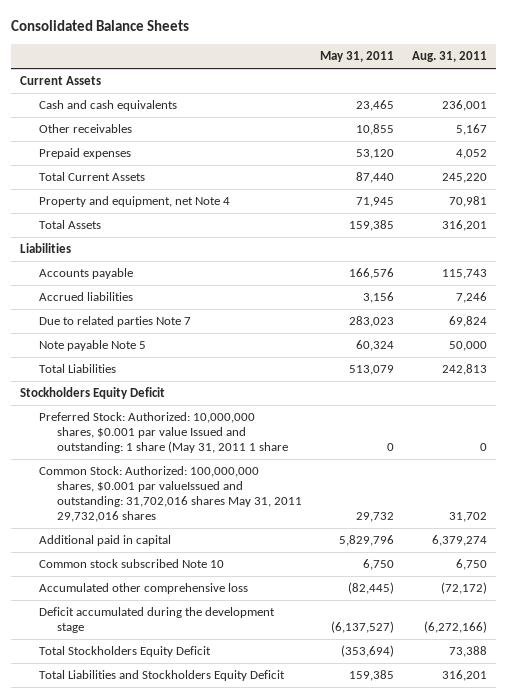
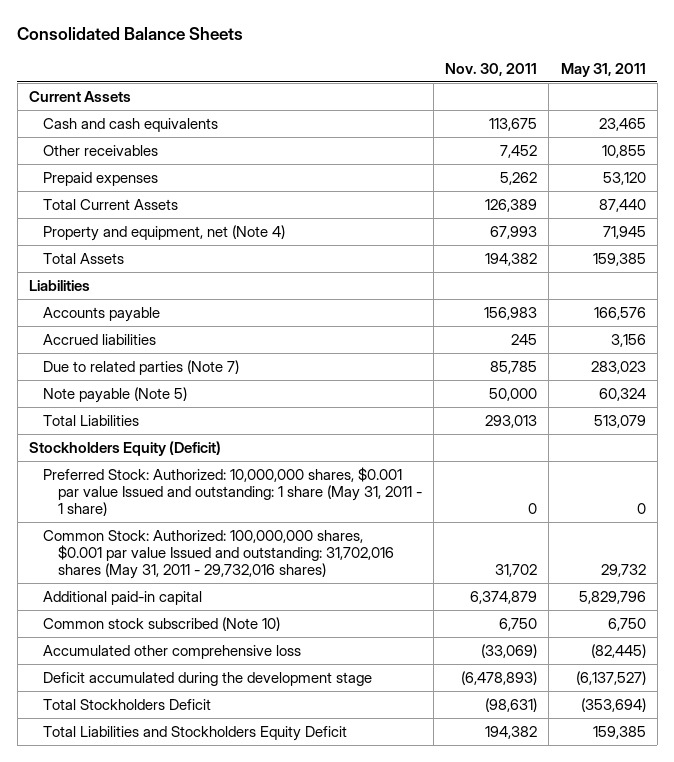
[411,51,487,63] Aug. 31, 2011 -> none
none -> [445,63,538,77] Nov. 30, 2011
[38,196,230,208] Property and equipment, net Note 4 -> [43,224,286,241] Property and equipment, net (Note 4)
[38,316,191,328] Due to related parties Note 7 -> [43,359,240,375] Due to related parties (Note 7)
[38,340,146,352] Note payable Note 5 -> [43,386,188,403] Note payable (Note 5)
[20,387,166,400] Stockholders Equity Deficit -> [28,440,221,456] Stockholders Equity (Deficit)
[38,412,289,454] Preferred Stock: Authorized: 10,000,000 shares, $0.001 par value Issued and outstanding: 1 share (May 31, 2011 1 share -> [43,466,423,517] Preferred Stock: Authorized: 10,000,000 shares, $0.001 par value Issued and outstanding: 1 share (May 31, 2011 - 1 share)
[38,466,303,523] Common Stock: Authorized: 100,000,000 shares, $0.001 par valueIssued and outstanding: 31,702,016 shares May 31, 2011 29,732,016 shares -> [43,529,395,580] Common Stock: Authorized: 100,000,000 shares, $0.001 par value Issued and outstanding: 31,702,016 shares (May 31, 2011 - 29,732,016 shares)
[38,535,171,547] Additional paid in capital -> [43,590,203,605] Additional paid-in capital
[38,559,224,569] Common stock subscribed Note 10 -> [43,616,281,631] Common stock subscribed (Note 10)
[38,646,211,658] Total Stockholders Equity Deficit -> [43,698,212,710] Total Stockholders Deficit

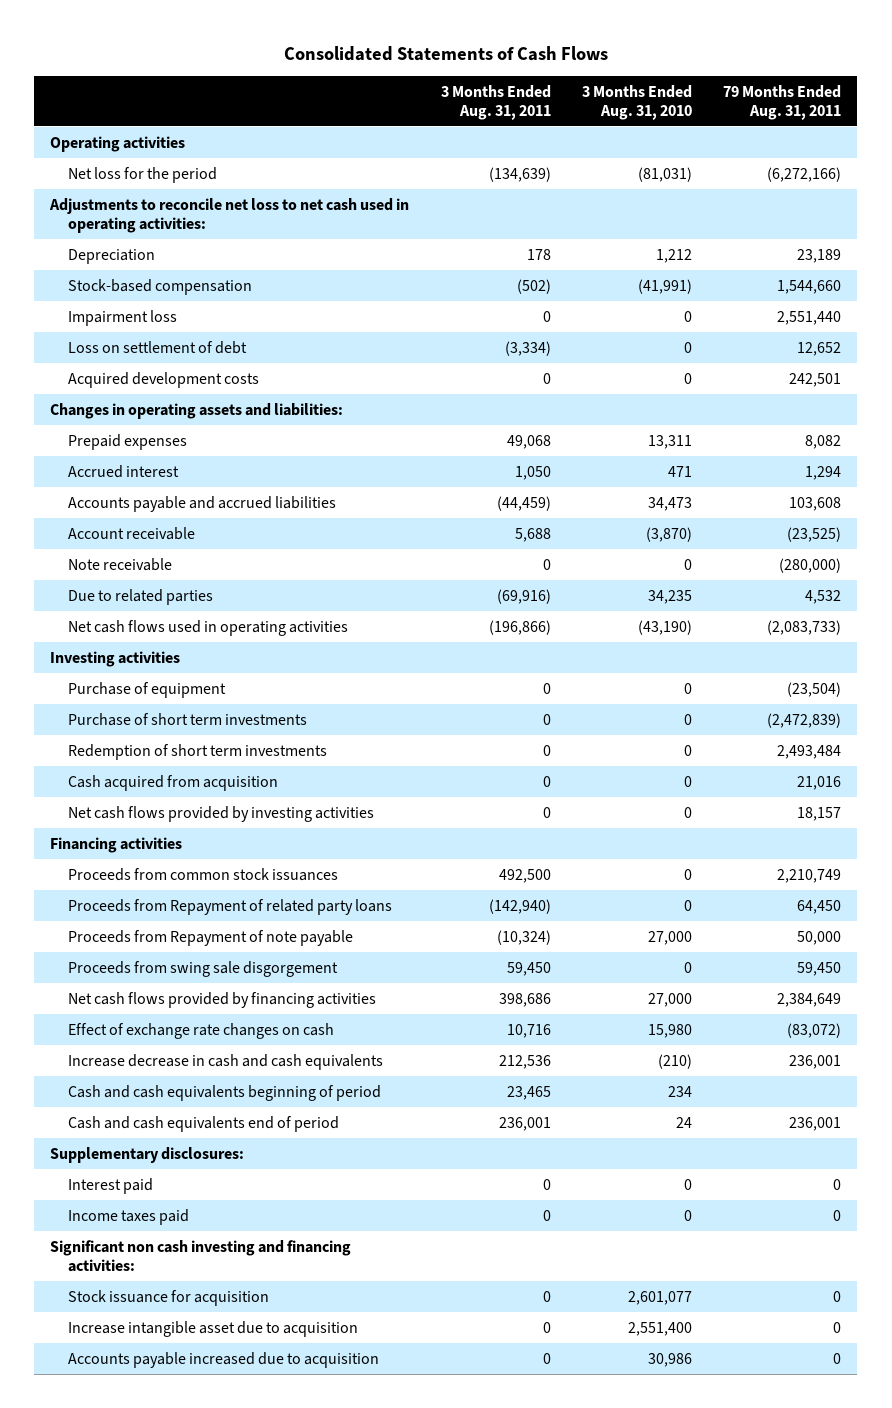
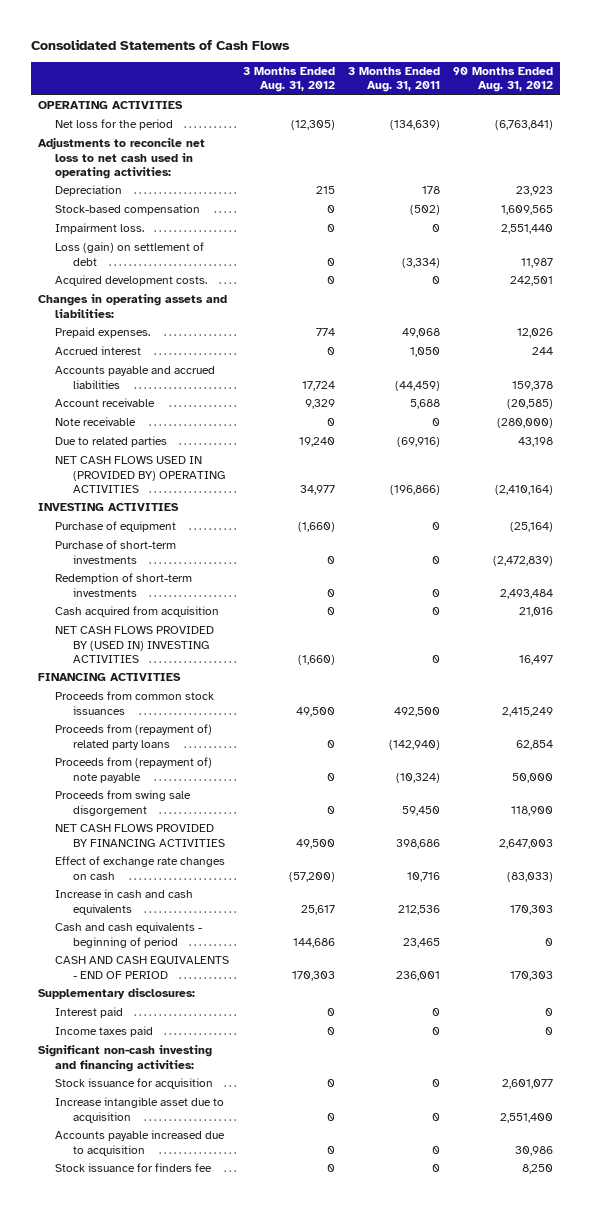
[582,84,693,120] 3 Months Ended Aug. 31, 2010 -> none
[723,84,842,120] 79 Months Ended Aug. 31, 2011 -> none
none -> [242,67,335,93] 3 Months Ended Aug. 31, 2012
none -> [453,67,554,93] 90 Months Ended Aug. 31, 2012
[50,135,186,152] Operating activities -> [37,101,183,110] OPERATING ACTIVITIES
[68,309,178,326] Impairment loss -> [55,223,145,235] Impairment loss.
[68,340,248,354] Loss on settlement of debt -> [55,242,205,266] Loss (gain) on settlement of debt
[68,371,260,388] Acquired development costs -> [55,275,208,287] Acquired development costs.
[68,433,188,450] Prepaid expenses -> [55,327,151,339] Prepaid expenses.
[68,619,349,636] Net cash flows used in operating activities -> [55,456,226,493] NET CASH FLOWS USED IN (PROVIDED BY) OPERATING ACTIVITIES
[50,650,181,667] Investing activities -> [37,503,179,512] INVESTING ACTIVITIES
[68,712,308,726] Purchase of short term investments -> [55,540,177,564] Purchase of short-term investments
[68,743,328,760] Redemption of short term investments -> [55,573,193,597] Redemption of short-term investments
[68,805,375,822] Net cash flows provided by investing activities -> [55,626,215,663] NET CASH FLOWS PROVIDED BY (USED IN) INVESTING ACTIVITIES
[50,836,183,853] Financing activities -> [37,673,181,682] FINANCING ACTIVITIES
[68,898,393,915] Proceeds from Repayment of related party loans -> [55,724,213,750] Proceeds from (repayment of) related party loans
[68,929,354,946] Proceeds from Repayment of note payable -> [55,757,213,783] Proceeds from (repayment of) note payable
[68,991,377,1008] Net cash flows provided by financing activities -> [55,824,225,847] NET CASH FLOWS PROVIDED BY FINANCING ACTIVITIES
[68,1053,384,1070] Increase decrease in cash and cash equivalents -> [55,889,194,915] Increase in cash and cash equivalents
[68,1084,382,1101] Cash and cash equivalents beginning of period -> [55,922,203,948] Cash and cash equivalents - beginning of period
[68,1115,340,1132] Cash and cash equivalents end of period -> [55,956,230,979] CASH AND CASH EQUIVALENTS - END OF PERIOD
[50,1239,352,1272] Significant non cash investing and financing activities: -> [37,1045,212,1072] Significant non-cash investing and financing activities:
none -> [55,1163,213,1173] Stock issuance for finders fee

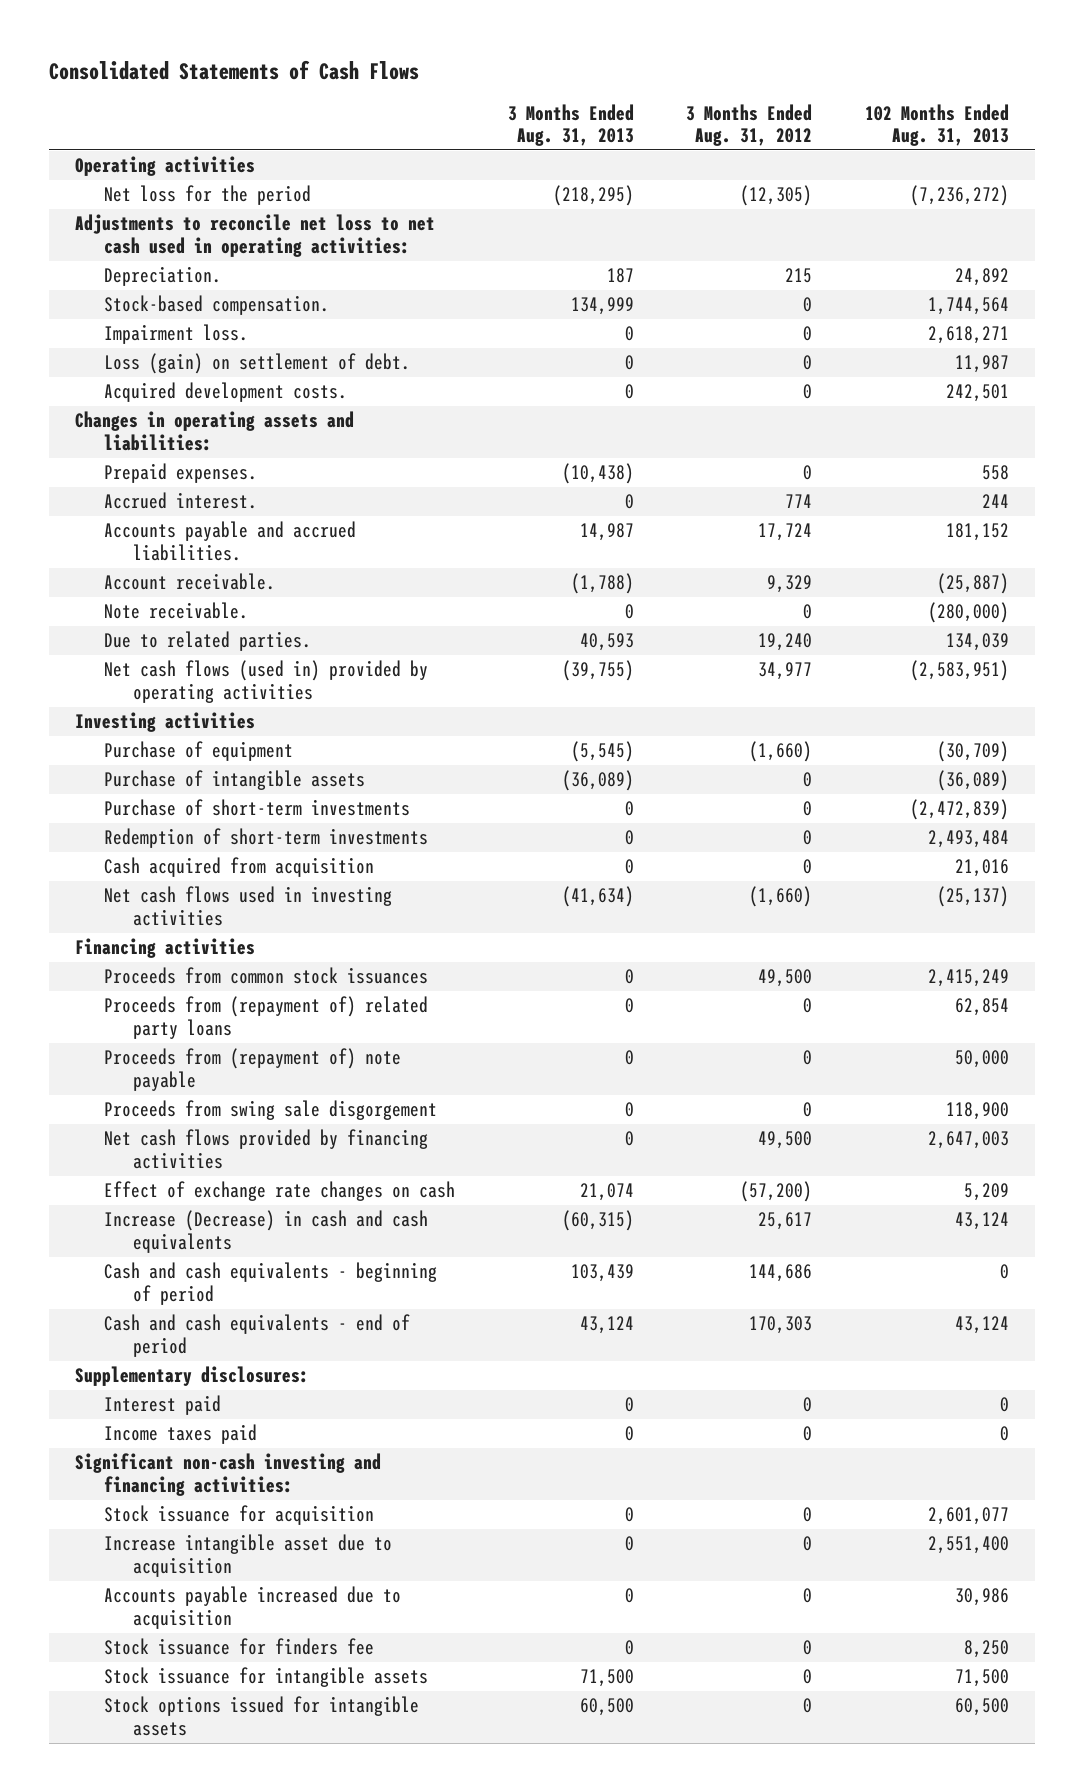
[348,67,441,93] 3 Months Ended Aug. 31, 2011 -> none
[453,67,554,93] 90 Months Ended Aug. 31, 2012 -> none
none -> [507,103,634,147] 3 Months Ended Aug. 31, 2013
none -> [864,103,1009,147] 102 Months Ended Aug. 31, 2013
[37,101,183,110] OPERATING ACTIVITIES -> [74,156,255,177] Operating activities
[55,185,123,197] Depreciation -> [103,266,221,287] Depreciation.
[55,204,201,216] Stock-based compensation -> [103,295,329,316] Stock-based compensation.
[55,242,205,266] Loss (gain) on settlement of debt -> [103,353,410,375] Loss (gain) on settlement of debt.
[315,328,335,337] 774 -> [803,465,813,481] 0
[55,346,142,356] Accrued interest -> [103,492,257,510] Accrued interest.
[326,347,335,356] 0 -> [785,494,813,509] 774
[55,366,216,389] Accounts payable and accrued liabilities -> [103,521,356,561] Accounts payable and accrued liabilities.
[55,398,156,408] Account receivable -> [103,573,275,591] Account receivable.
[55,417,137,427] Note receivable -> [103,602,248,620] Note receivable.
[55,436,168,448] Due to related parties -> [103,631,311,652] Due to related parties.
[55,456,226,493] NET CASH FLOWS USED IN (PROVIDED BY) OPERATING ACTIVITIES -> [103,660,428,703] Net cash flows (used in) provided by operating activities
[37,503,179,512] INVESTING ACTIVITIES -> [74,712,255,733] Investing activities
none -> [103,770,365,791] Purchase of intangible assets
[55,626,215,663] NET CASH FLOWS PROVIDED BY (USED IN) INVESTING ACTIVITIES -> [103,886,392,926] Net cash flows used in investing activities
[37,673,181,682] FINANCING ACTIVITIES -> [74,938,255,959] Financing activities
[55,824,225,847] NET CASH FLOWS PROVIDED BY FINANCING ACTIVITIES -> [103,1129,428,1169] Net cash flows provided by financing activities
[55,889,194,915] Increase in cash and cash equivalents -> [103,1210,428,1253] Increase (Decrease) in cash and cash equivalents
[55,956,230,979] CASH AND CASH EQUIVALENTS - END OF PERIOD -> [103,1314,410,1357] Cash and cash equivalents - end of period
none -> [103,1667,428,1688] Stock issuance for intangible assets
none -> [103,1696,419,1736] Stock options issued for intangible assets

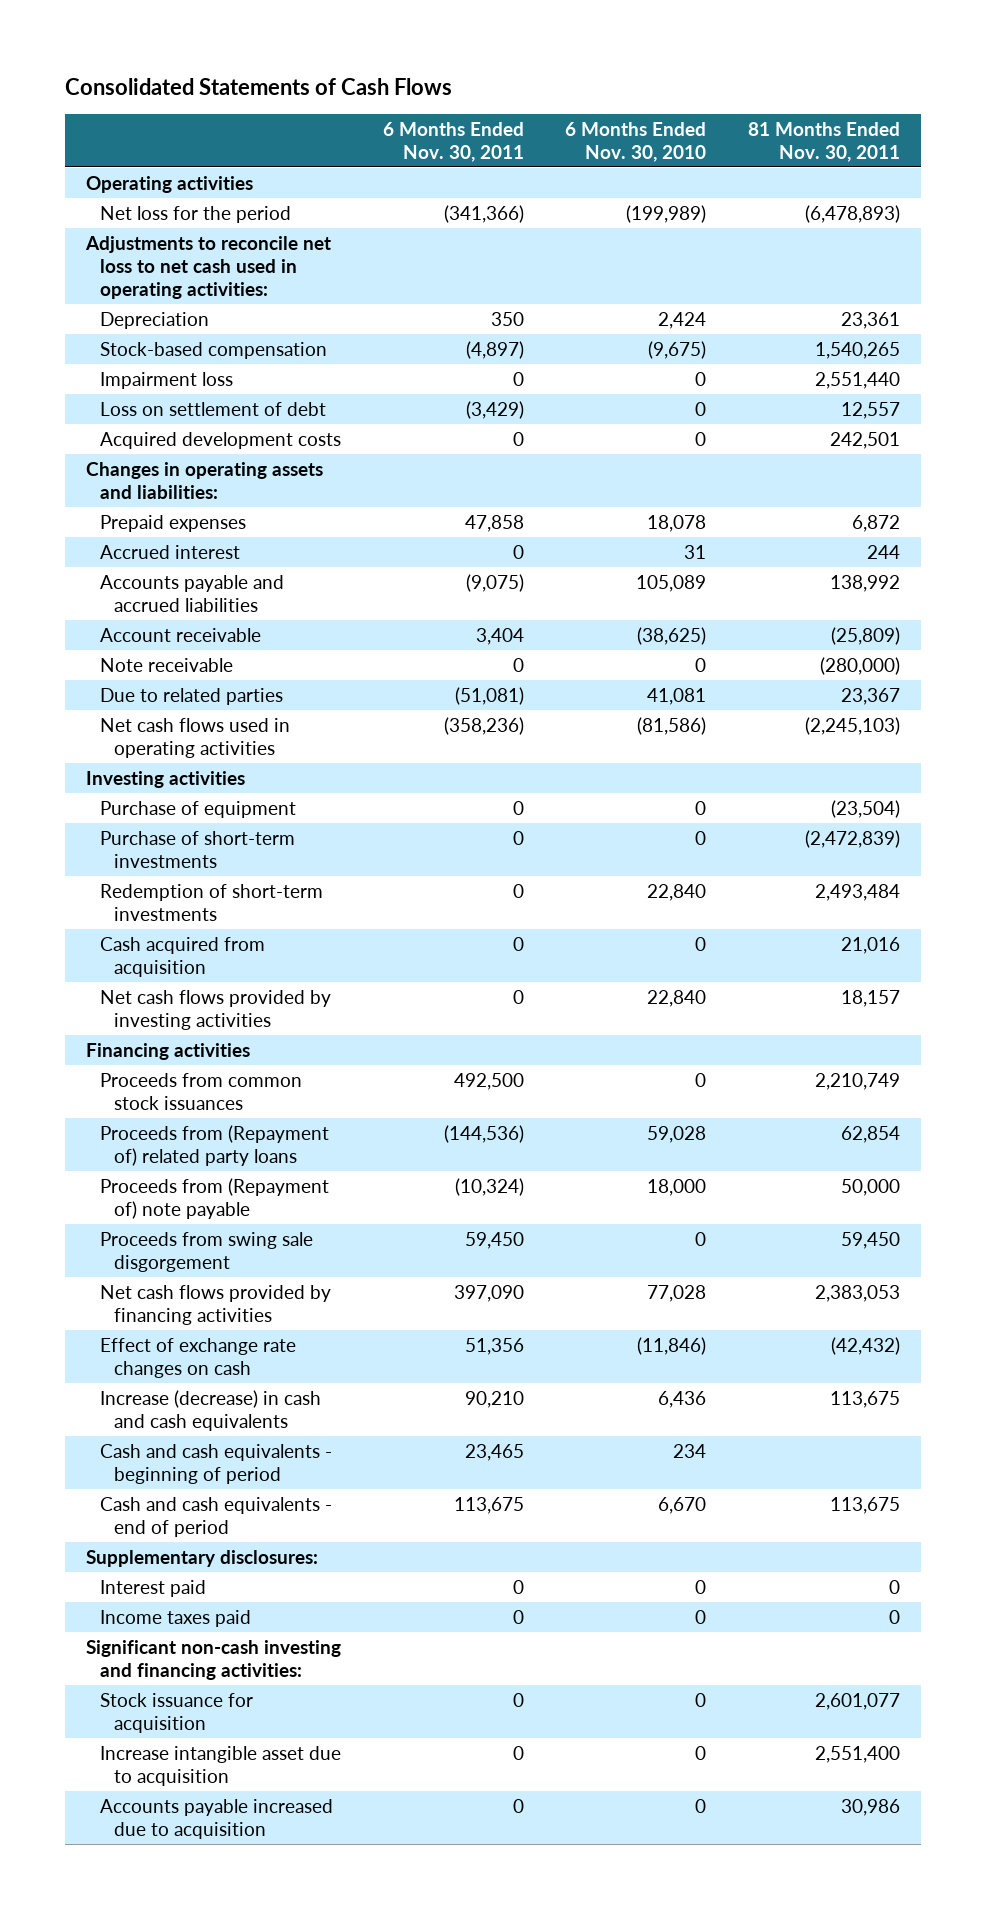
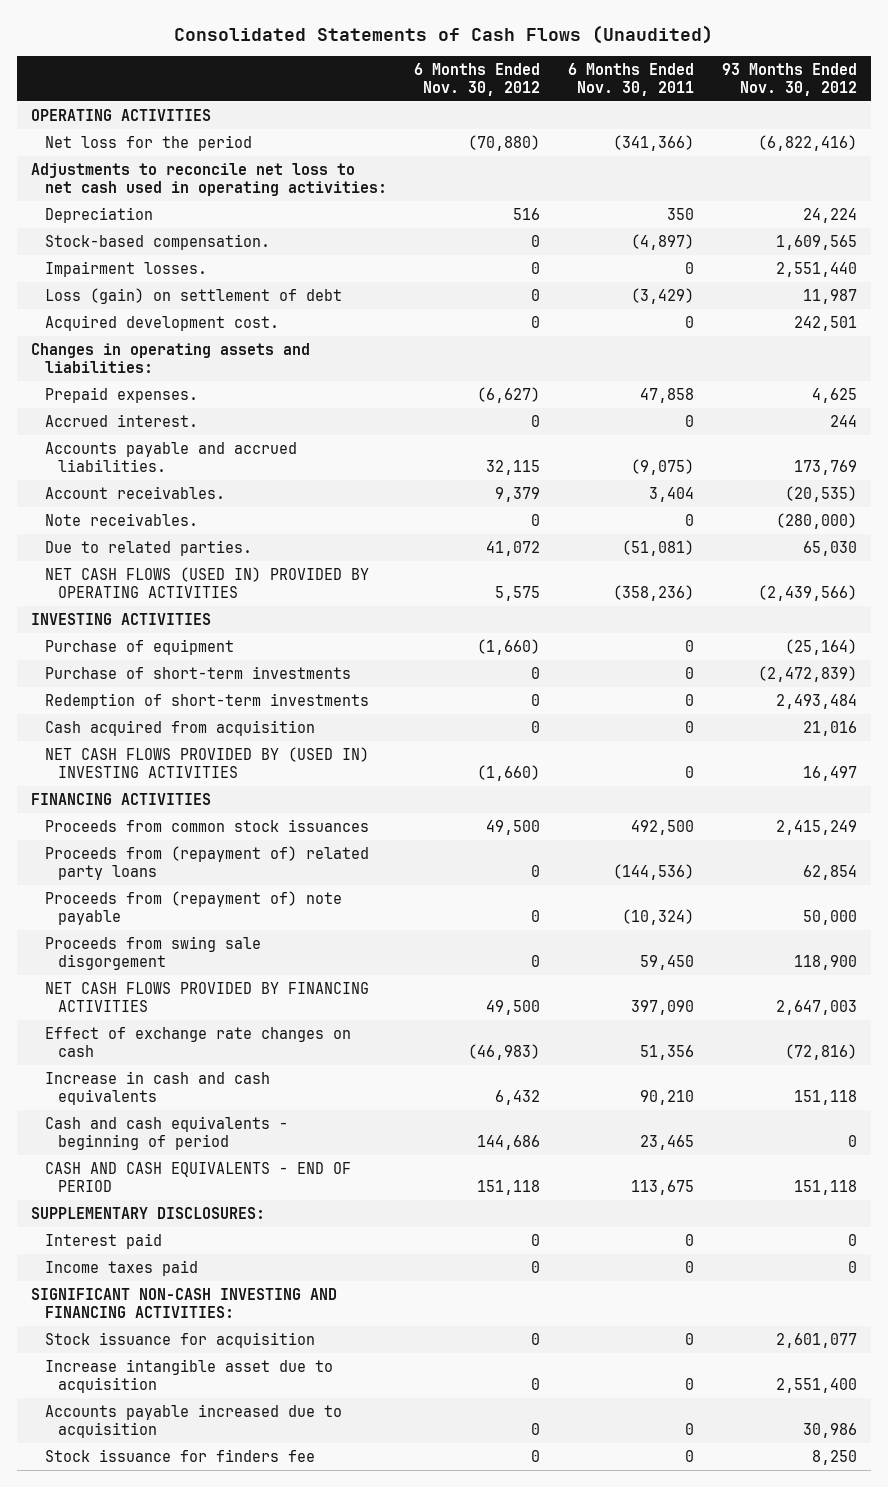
[65,77,453,95] Consolidated Statements of Cash Flows -> [174,24,714,44] Consolidated Statements of Cash Flows (Unaudited)
[565,121,707,162] 6 Months Ended Nov. 30, 2010 -> none
[748,121,901,162] 81 Months Ended Nov. 30, 2011 -> none
none -> [414,63,541,96] 6 Months Ended Nov. 30, 2012
none -> [721,63,857,96] 93 Months Ended Nov. 30, 2012
[85,175,253,193] Operating activities -> [31,109,212,122] OPERATING ACTIVITIES
[99,341,327,359] Stock-based compensation -> [44,234,270,251] Stock-based compensation.
[99,371,233,389] Impairment loss -> [44,261,207,278] Impairment losses.
[99,401,326,416] Loss on settlement of debt -> [44,288,342,305] Loss (gain) on settlement of debt
[99,431,341,449] Acquired development costs -> [44,315,279,332] Acquired development cost.
[99,514,246,532] Prepaid expenses -> [44,387,198,404] Prepaid expenses.
[99,544,240,559] Accrued interest -> [44,414,198,428] Accrued interest.
[99,574,284,612] Accounts payable and accrued liabilities -> [44,442,297,472] Accounts payable and accrued liabilities.
[99,627,261,642] Account receivable -> [44,486,225,500] Account receivables.
[99,657,233,672] Note receivable -> [44,513,198,527] Note receivables.
[99,687,283,705] Due to related parties -> [44,540,252,557] Due to related parties.
[99,717,290,758] Net cash flows used in operating activities -> [44,567,369,598] NET CASH FLOWS (USED IN) PROVIDED BY OPERATING ACTIVITIES
[85,770,245,788] Investing activities -> [31,613,212,626] INVESTING ACTIVITIES
[99,989,331,1030] Net cash flows provided by investing activities -> [44,747,369,778] NET CASH FLOWS PROVIDED BY (USED IN) INVESTING ACTIVITIES
[85,1042,250,1060] Financing activities -> [31,793,212,806] FINANCING ACTIVITIES
[99,1124,329,1166] Proceeds from (Repayment of) related party loans -> [44,846,369,880] Proceeds from (repayment of) related party loans
[99,1177,329,1219] Proceeds from (Repayment of) note payable -> [44,891,342,925] Proceeds from (repayment of) note payable
[99,1284,331,1325] Net cash flows provided by financing activities -> [44,982,369,1012] NET CASH FLOWS PROVIDED BY FINANCING ACTIVITIES
[99,1389,321,1431] Increase (decrease) in cash and cash equivalents -> [44,1071,270,1105] Increase in cash and cash equivalents
[99,1496,332,1537] Cash and cash equivalents - end of period -> [44,1162,351,1192] CASH AND CASH EQUIVALENTS - END OF PERIOD
[85,1549,318,1567] Supplementary disclosures: -> [31,1207,266,1220] SUPPLEMENTARY DISCLOSURES:
[85,1639,341,1680] Significant non-cash investing and financing activities: -> [31,1288,338,1318] SIGNIFICANT NON-CASH INVESTING AND FINANCING ACTIVITIES:
none -> [44,1449,315,1463] Stock issuance for finders fee

